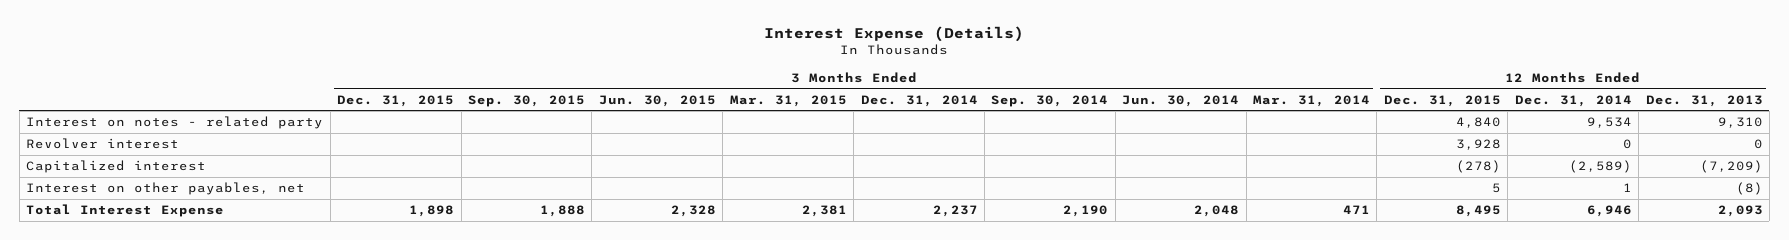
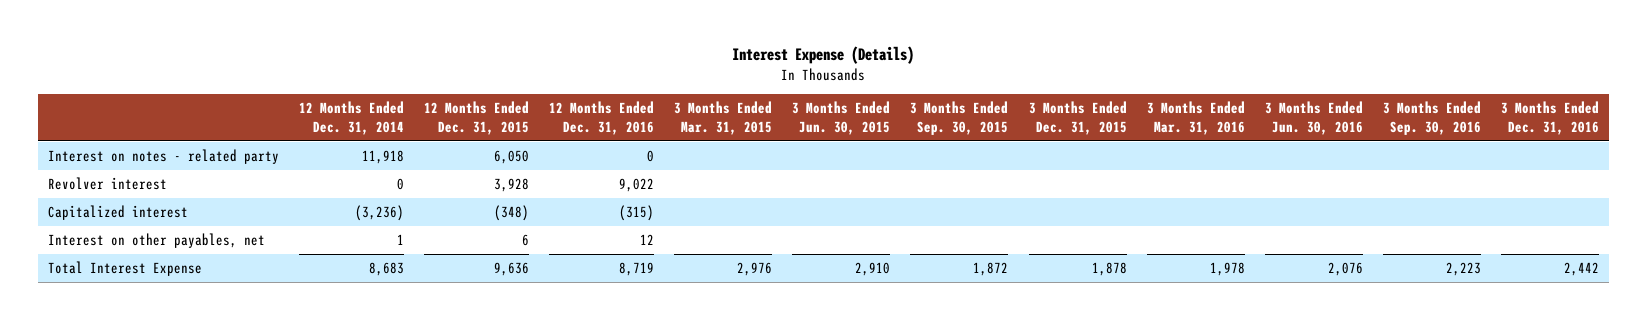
[860,94,978,107] Dec. 31, 2014 -> none
[991,94,1109,107] Sep. 30, 2014 -> none
[1122,94,1240,107] Jun. 30, 2014 -> none
[1253,94,1371,107] Mar. 31, 2014 -> none
[1645,94,1763,107] Dec. 31, 2013 -> none
none -> [549,101,655,135] 12 Months Ended Dec. 31, 2016
none -> [1146,101,1245,135] 3 Months Ended Mar. 31, 2016
none -> [1264,101,1363,135] 3 Months Ended Jun. 30, 2016
none -> [1382,101,1481,135] 3 Months Ended Sep. 30, 2016
none -> [1500,101,1599,135] 3 Months Ended Dec. 31, 2016
[1455,117,1501,129] 4,840 -> [494,150,530,165] 6,050
[1586,117,1632,129] 9,534 -> [362,150,405,165] 11,918
[1455,160,1501,174] (278) -> [494,205,530,222] (348)
[1568,160,1632,174] (2,589) -> [355,205,405,222] (3,236)
[1491,183,1501,194] 5 -> [522,234,530,247] 6
[409,205,455,218] 1,898 -> [1091,262,1127,277] 1,878
[540,205,586,218] 1,888 -> [973,262,1009,277] 1,872
[670,205,716,218] 2,328 -> [855,262,891,277] 2,910
[801,205,847,218] 2,381 -> [737,262,773,277] 2,976
[1455,205,1501,218] 8,495 -> [494,262,530,277] 9,636
[1586,205,1632,218] 6,946 -> [369,262,405,277] 8,683

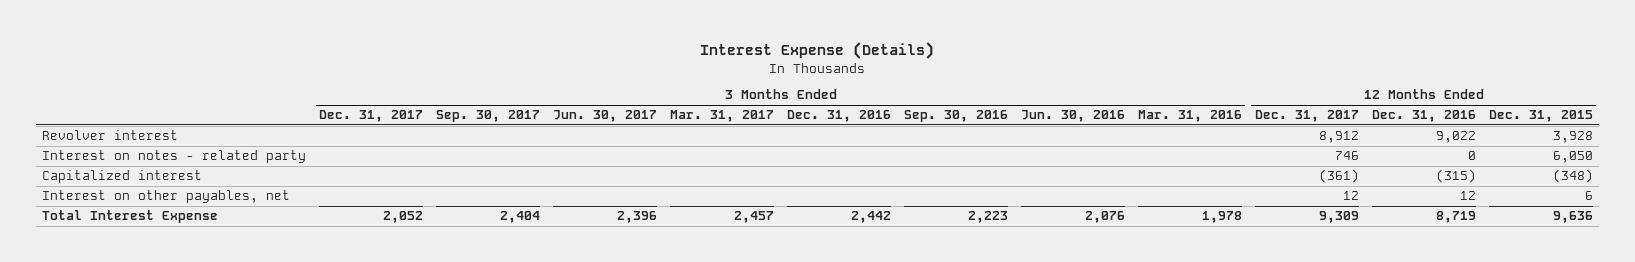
[299,101,405,135] 12 Months Ended Dec. 31, 2014 -> none
[674,101,773,135] 3 Months Ended Mar. 31, 2015 -> none
[792,101,891,135] 3 Months Ended Jun. 30, 2015 -> none
[910,101,1009,135] 3 Months Ended Sep. 30, 2015 -> none
[1028,101,1127,135] 3 Months Ended Dec. 31, 2015 -> none
none -> [319,110,424,123] Dec. 31, 2017
none -> [436,110,541,123] Sep. 30, 2017
none -> [553,110,658,123] Jun. 30, 2017
none -> [670,110,775,123] Mar. 31, 2017
none -> [1254,110,1359,123] Dec. 31, 2017
[47,149,279,165] Interest on notes - related party -> [42,150,307,164] Interest on notes - related party

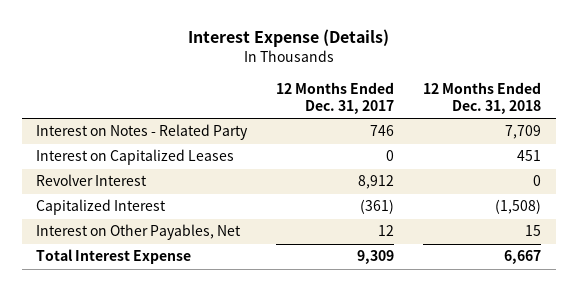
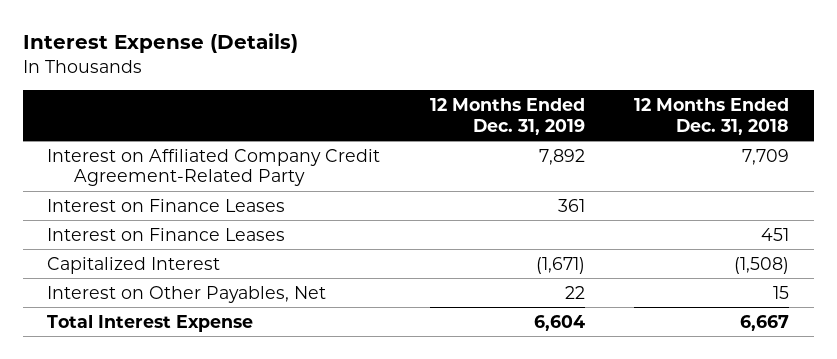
[276,81,395,114] 12 Months Ended Dec. 31, 2017 -> none
none -> [429,98,585,135] 12 Months Ended Dec. 31, 2019
[36,174,148,187] Revolver Interest -> none
[36,124,249,141] Interest on Notes - Related Party -> [47,148,381,187] Interest on Affiliated Company Credit Agreement-Related Party
none -> [47,198,286,212] Interest on Finance Leases
[36,149,235,166] Interest on Capitalized Leases -> [47,227,286,241] Interest on Finance Leases

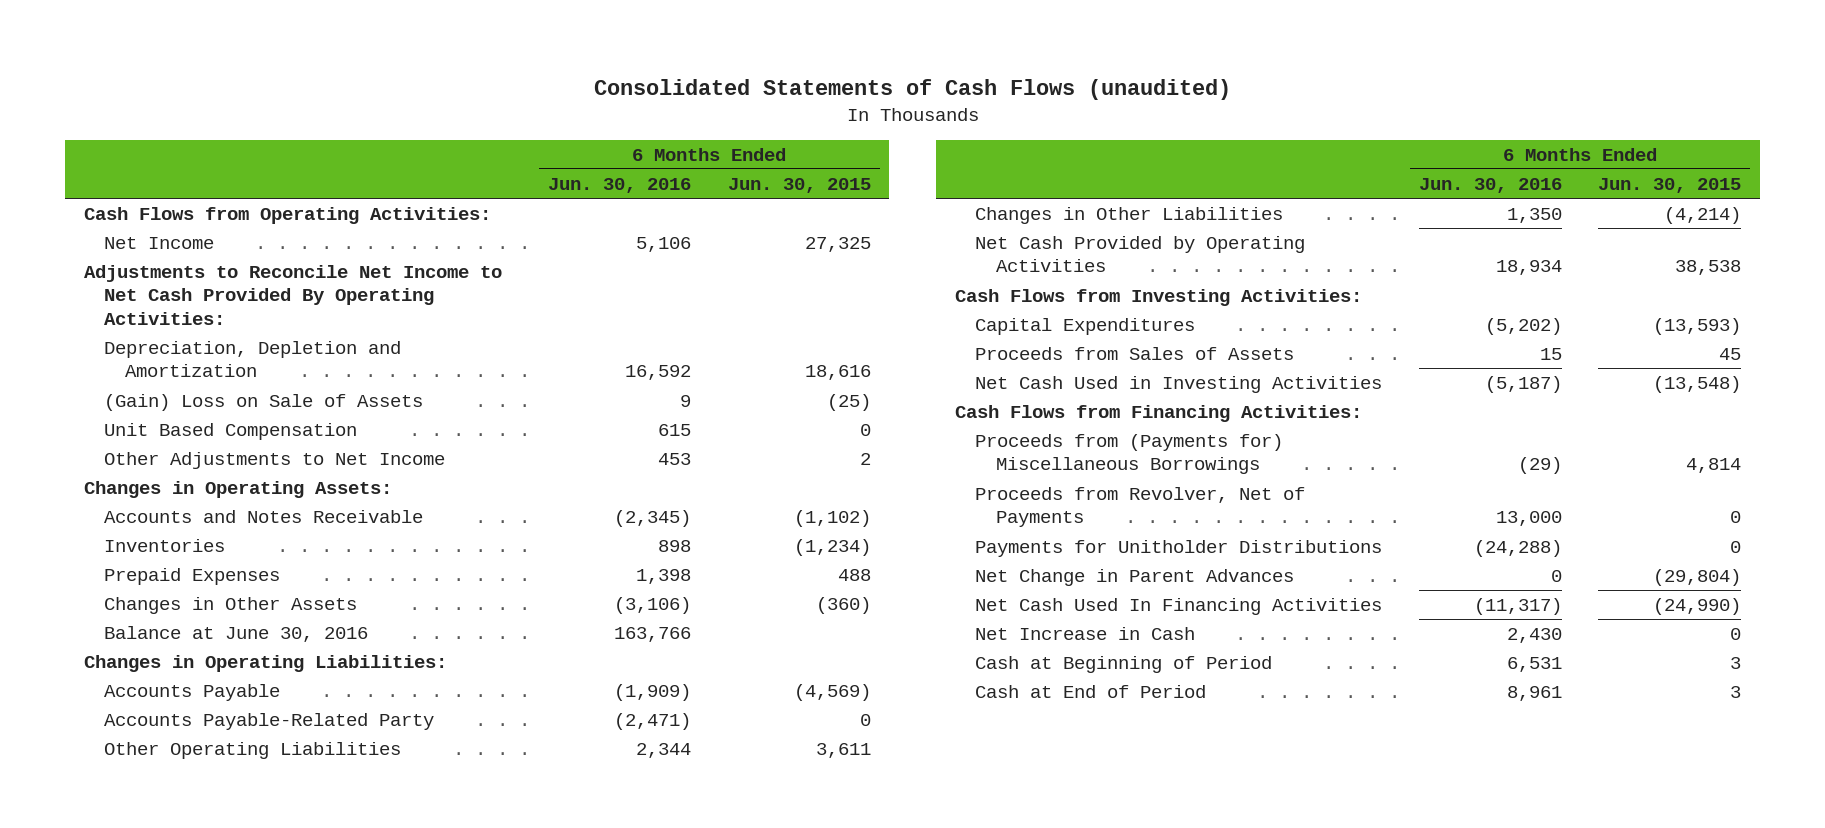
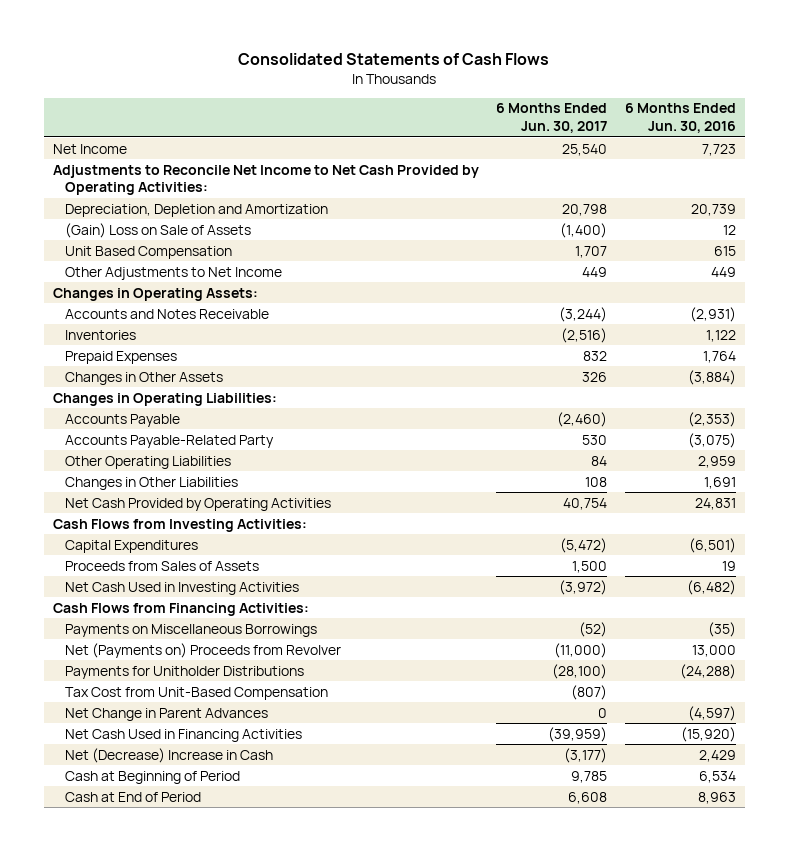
[593,78,1231,100] Consolidated Statements of Cash Flows (unaudited) -> [238,53,550,66] Consolidated Statements of Cash Flows
[727,177,871,193] Jun. 30, 2015 -> none
none -> [496,103,608,134] 6 Months Ended Jun. 30, 2017
[83,206,491,224] Cash Flows from Operating Activities: -> none
[635,236,691,252] 5,106 -> [701,143,736,156] 7,723
[83,264,502,325] Adjustments to Reconcile Net Income to Net Cash Provided By Operating Activities: -> [52,164,479,196] Adjustments to Reconcile Net Income to Net Cash Provided by Operating Activities:
[624,365,691,381] 16,592 -> [690,203,736,216] 20,739
[679,394,691,407] 9 -> [722,224,736,235] 12
[657,452,691,465] 453 -> [710,266,736,277] 449
[104,625,369,642] Balance at June 30, 2016 -> none
[613,509,691,527] (2,345) -> [689,306,736,322] (2,931)
[657,539,691,552] 898 -> [705,329,736,342] 1,122
[635,568,691,584] 1,398 -> [702,350,736,363] 1,764
[613,596,691,614] (3,106) -> [687,369,736,385] (3,884)
[613,683,691,701] (1,909) -> [687,411,736,427] (2,353)
[613,712,691,730] (2,471) -> [687,432,736,448] (3,075)
[635,742,691,758] 2,344 -> [697,455,736,468] 2,959
[1506,207,1562,223] 1,350 -> [703,476,736,489] 1,691
[1495,260,1562,276] 18,934 -> [694,497,736,510] 24,831
[1484,317,1562,335] (5,202) -> [688,537,736,553] (6,501)
[1539,347,1562,360] 15 -> [721,560,736,571] 19
[1484,375,1562,393] (5,187) -> [686,579,736,595] (6,482)
[975,433,1284,475] Proceeds from (Payments for) Miscellaneous Borrowings -> [64,623,317,637] Payments on Miscellaneous Borrowings
[1517,457,1562,475] (29) -> [707,621,736,637] (35)
[975,486,1306,528] Proceeds from Revolver, Net of Payments -> [64,642,341,658] Net (Payments on) Proceeds from Revolver
none -> [64,686,328,700] Tax Cost from Unit-Based Compensation
[1550,569,1562,582] 0 -> [687,705,736,721] (4,597)
[975,597,1383,615] Net Cash Used In Financing Activities -> [64,728,302,742] Net Cash Used in Financing Activities
[1473,597,1562,615] (11,317) -> [680,726,736,742] (15,920)
[975,626,1196,640] Net Increase in Cash -> [64,747,273,763] Net (Decrease) Increase in Cash
[1506,627,1562,643] 2,430 -> [698,749,736,762] 2,429
[1506,656,1562,672] 6,531 -> [698,770,736,783] 6,534
[1506,685,1562,701] 8,961 -> [697,791,736,804] 8,963

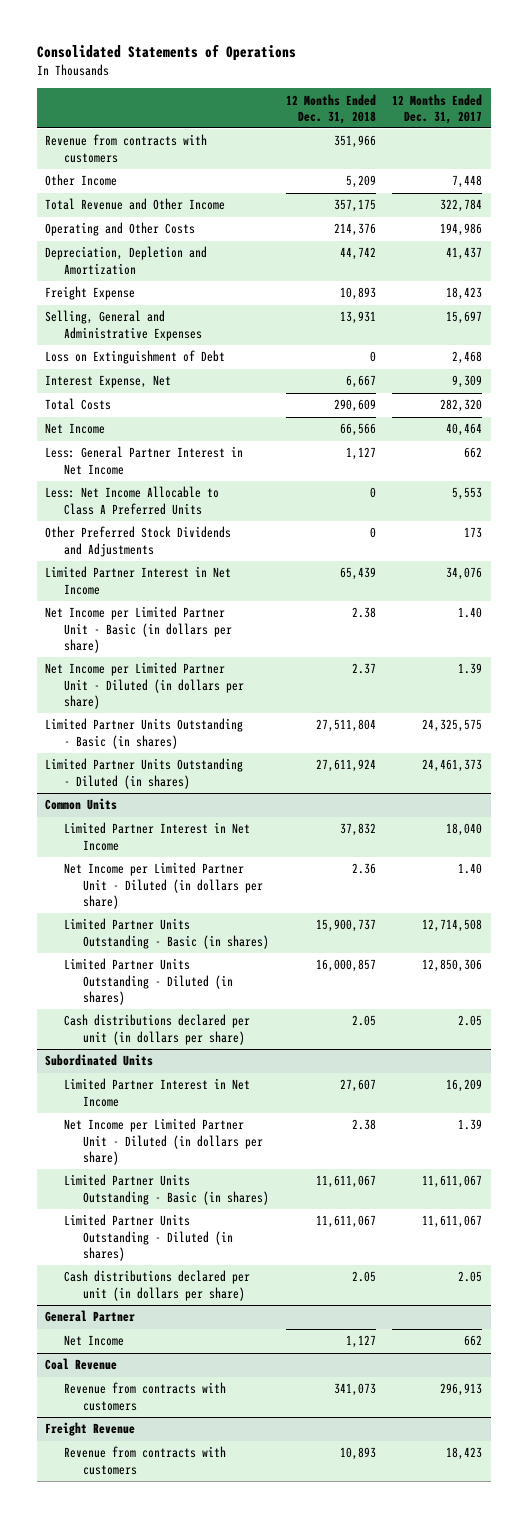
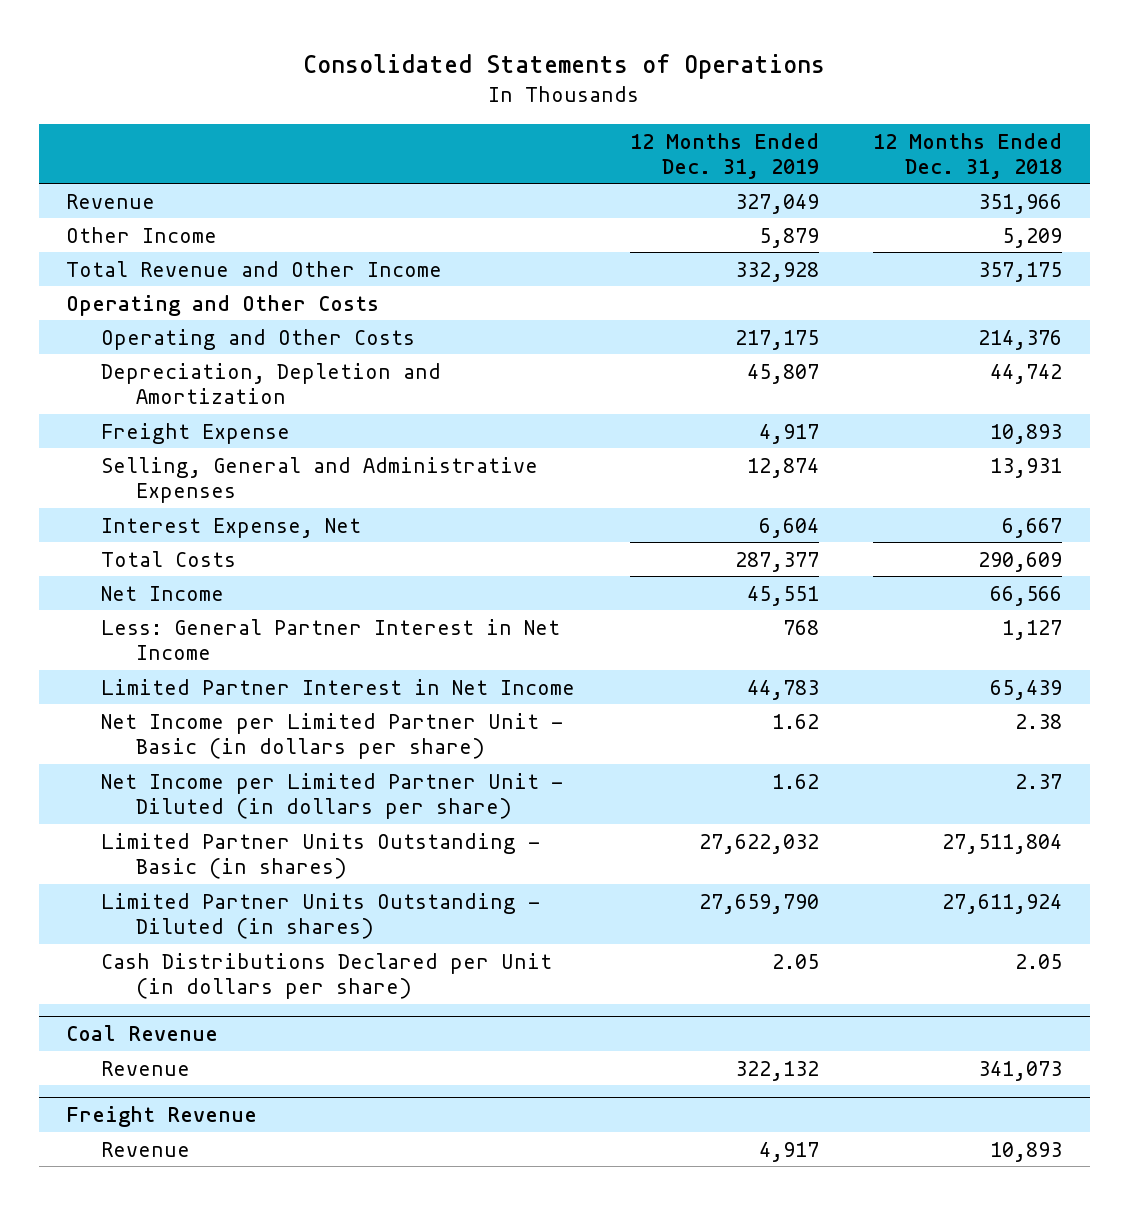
[392,93,483,124] 12 Months Ended Dec. 31, 2017 -> none
none -> [629,132,819,179] 12 Months Ended Dec. 31, 2019
[45,134,208,163] Revenue from contracts with customers -> [66,193,156,209] Revenue
none -> [66,294,380,316] Operating and Other Costs
[45,350,226,365] Loss on Extinguishment of Debt -> none
[45,486,220,515] Less: Net Income Allocable to Class A Preferred Units -> none
[45,526,232,557] Other Preferred Stock Dividends and Adjustments -> none
[45,798,118,811] Common Units -> none
[64,822,251,851] Limited Partner Interest in Net Income -> none
[64,862,264,909] Net Income per Limited Partner Unit - Diluted (in dollars per share) -> none
[64,918,270,949] Limited Partner Units Outstanding - Basic (in shares) -> none
[64,958,234,1005] Limited Partner Units Outstanding - Diluted (in shares) -> none
[45,1054,154,1067] Subordinated Units -> none
[64,1078,251,1107] Limited Partner Interest in Net Income -> none
[64,1118,264,1165] Net Income per Limited Partner Unit - Diluted (in dollars per share) -> none
[64,1174,270,1205] Limited Partner Units Outstanding - Basic (in shares) -> none
[64,1214,234,1261] Limited Partner Units Outstanding - Diluted (in shares) -> none
[64,1270,251,1301] Cash distributions declared per unit (in dollars per share) -> none
[45,1310,136,1323] General Partner -> none
[64,1335,125,1347] Net Income -> none
[64,1014,251,1045] Cash distributions declared per unit (in dollars per share) -> [101,952,553,999] Cash Distributions Declared per Unit (in dollars per share)
[64,1382,227,1411] Revenue from contracts with customers -> [101,1060,191,1076] Revenue
[64,1446,227,1475] Revenue from contracts with customers -> [101,1141,191,1157] Revenue

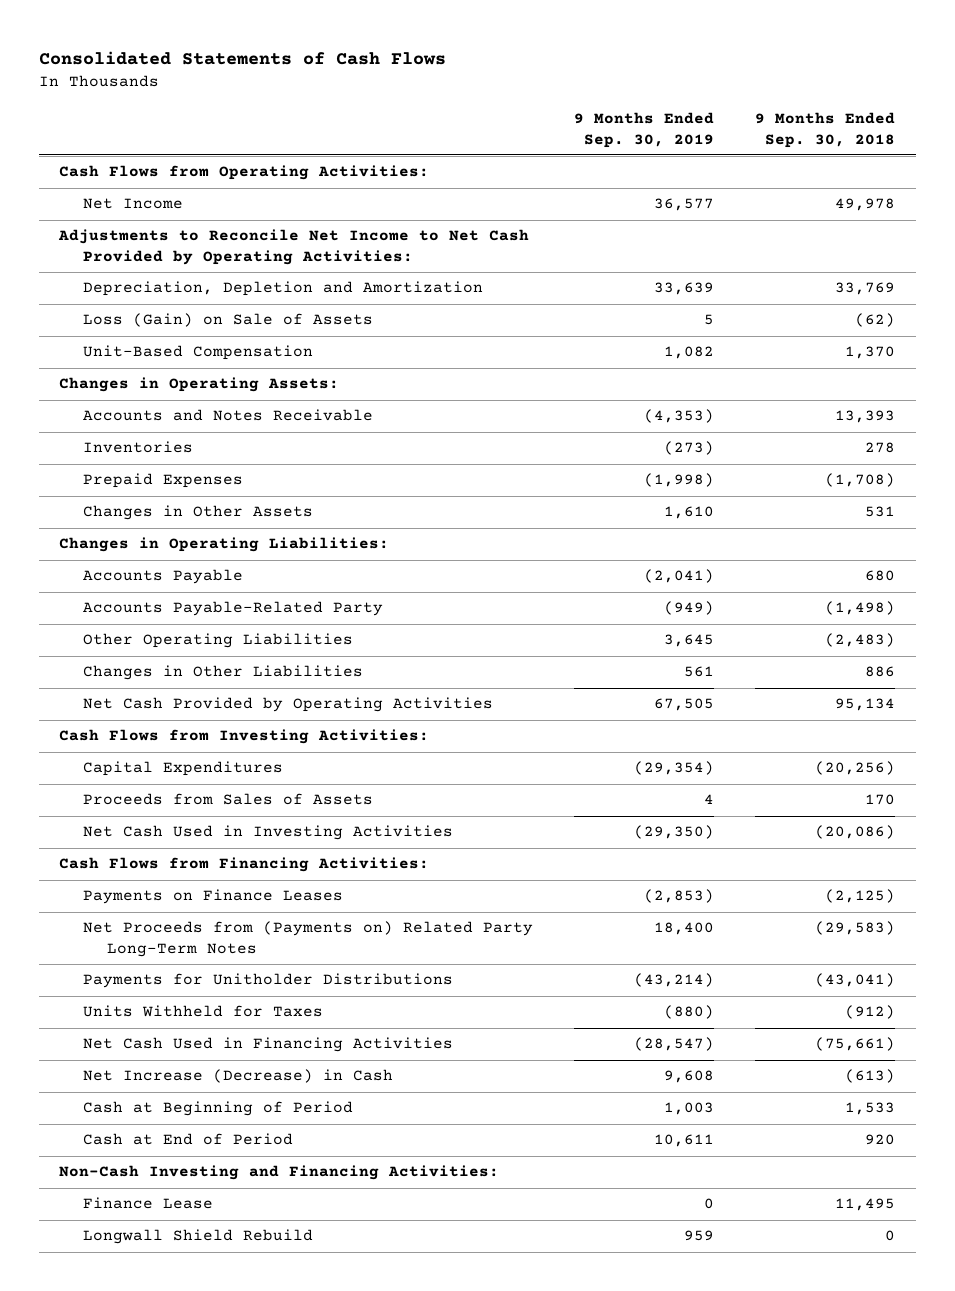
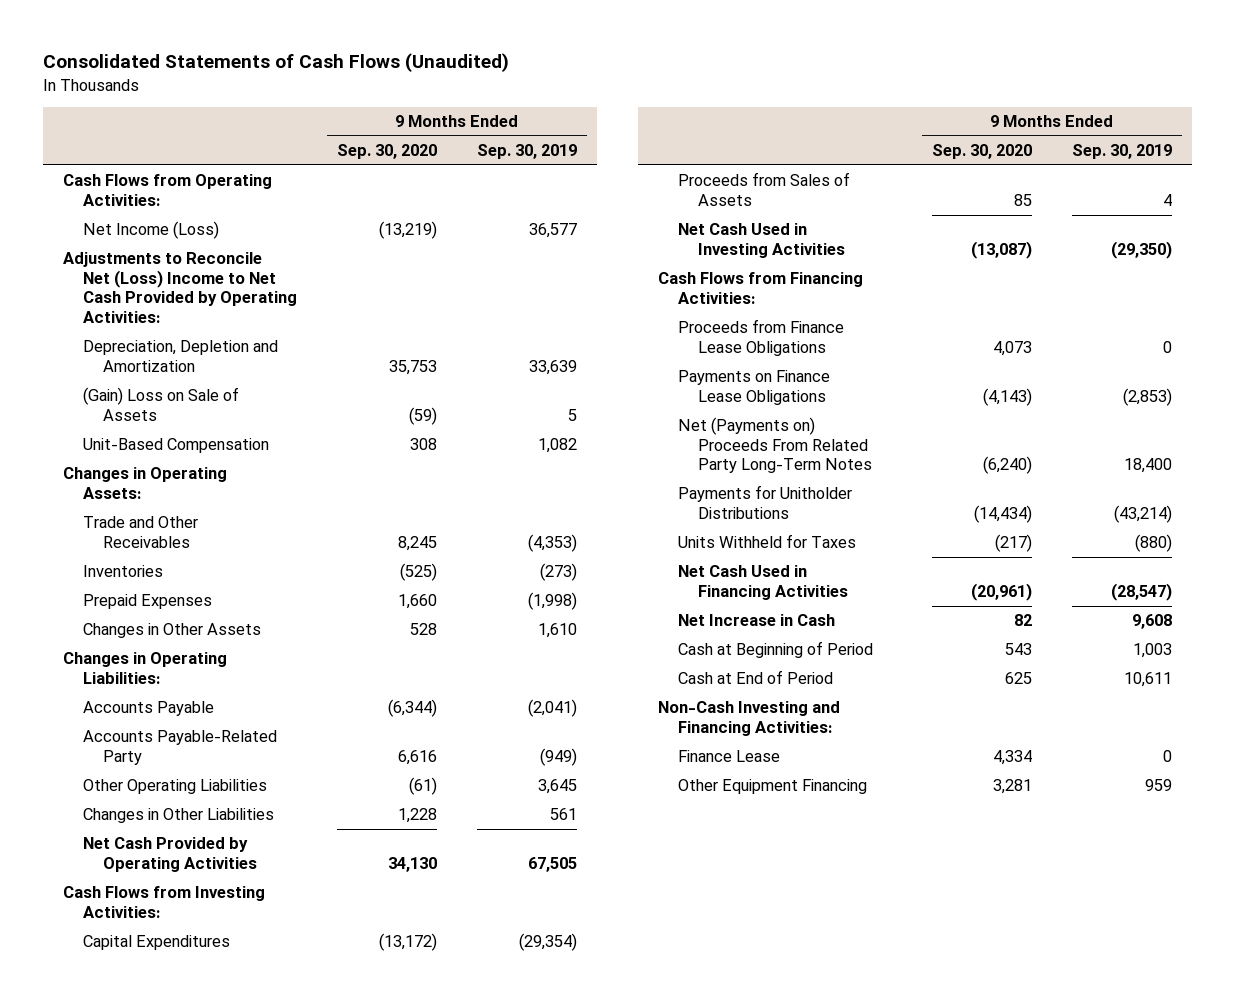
[38,51,446,66] Consolidated Statements of Cash Flows -> [43,53,510,73] Consolidated Statements of Cash Flows (Unaudited)
[755,111,896,148] 9 Months Ended Sep. 30, 2018 -> none
none -> [337,144,438,160] Sep. 30, 2020
[83,198,184,210] Net Income -> [82,221,219,240] Net Income (Loss)
[58,229,530,266] Adjustments to Reconcile Net Income to Net Cash Provided by Operating Activities: -> [63,252,297,324] Adjustments to Reconcile Net (Loss) Income to Net Cash Provided by Operating Activities:
[83,313,374,328] Loss (Gain) on Sale of Assets -> [82,387,239,421] (Gain) Loss on Sale of Assets
[83,409,374,422] Accounts and Notes Receivable -> [82,516,198,548] Trade and Other Receivables
none -> [678,319,845,356] Proceeds from Finance Lease Obligations
[83,889,344,905] Payments on Finance Leases -> [678,370,831,405] Payments on Finance Lease Obligations
[83,921,534,958] Net Proceeds from (Payments on) Related Party Long-Term Notes -> [678,417,872,474] Net (Payments on) Proceeds From Related Party Long-Term Notes
[83,1069,394,1084] Net Increase (Decrease) in Cash -> [678,614,836,627] Net Increase in Cash
[83,1229,314,1245] Longwall Shield Rebuild -> [678,779,868,795] Other Equipment Financing

